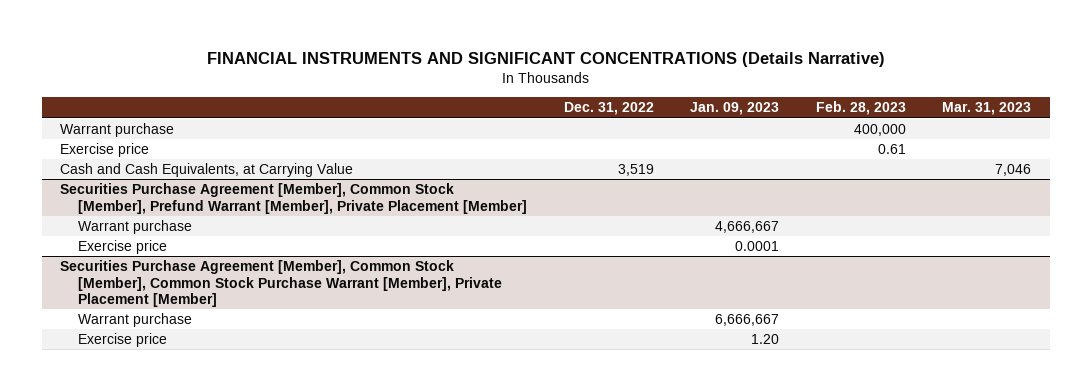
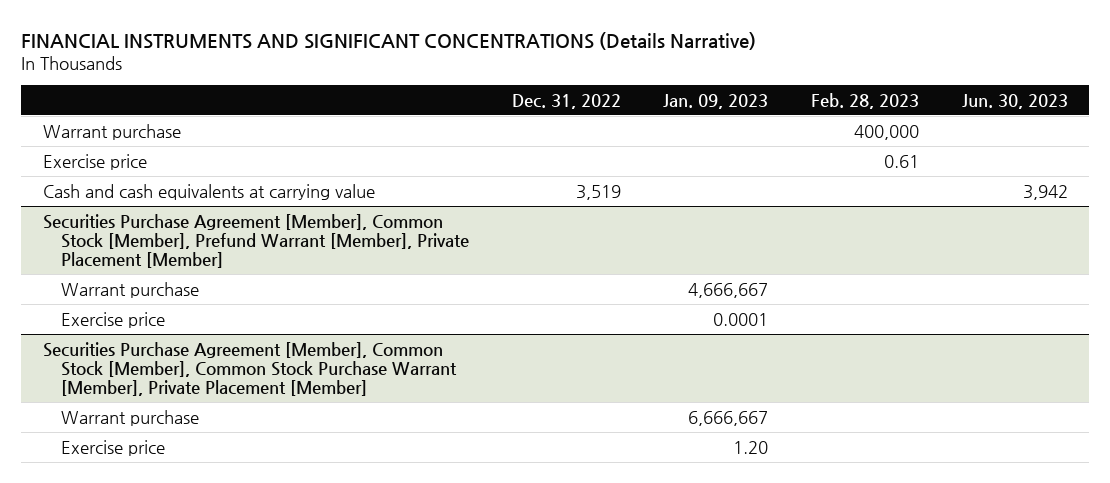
[942,102,1032,116] Mar. 31, 2023 -> none
none -> [961,93,1068,109] Jun. 30, 2023
[60,163,354,178] Cash and Cash Equivalents, at Carrying Value -> [42,183,375,200] Cash and cash equivalents at carrying value

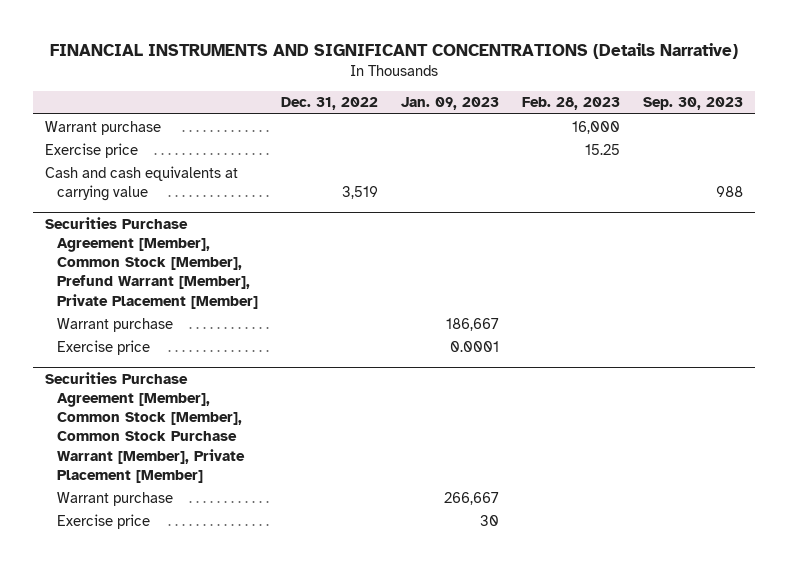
[961,93,1068,109] Jun. 30, 2023 -> none
none -> [643,97,744,111] Sep. 30, 2023
[854,124,920,140] 400,000 -> [572,120,621,134] 16,000
[884,154,920,168] 0.61 -> [585,143,621,155] 15.25
[688,282,769,298] 4,666,667 -> [446,317,500,331] 186,667
[688,410,769,426] 6,666,667 -> [444,491,500,505] 266,667
[733,440,769,454] 1.20 -> [480,514,500,526] 30

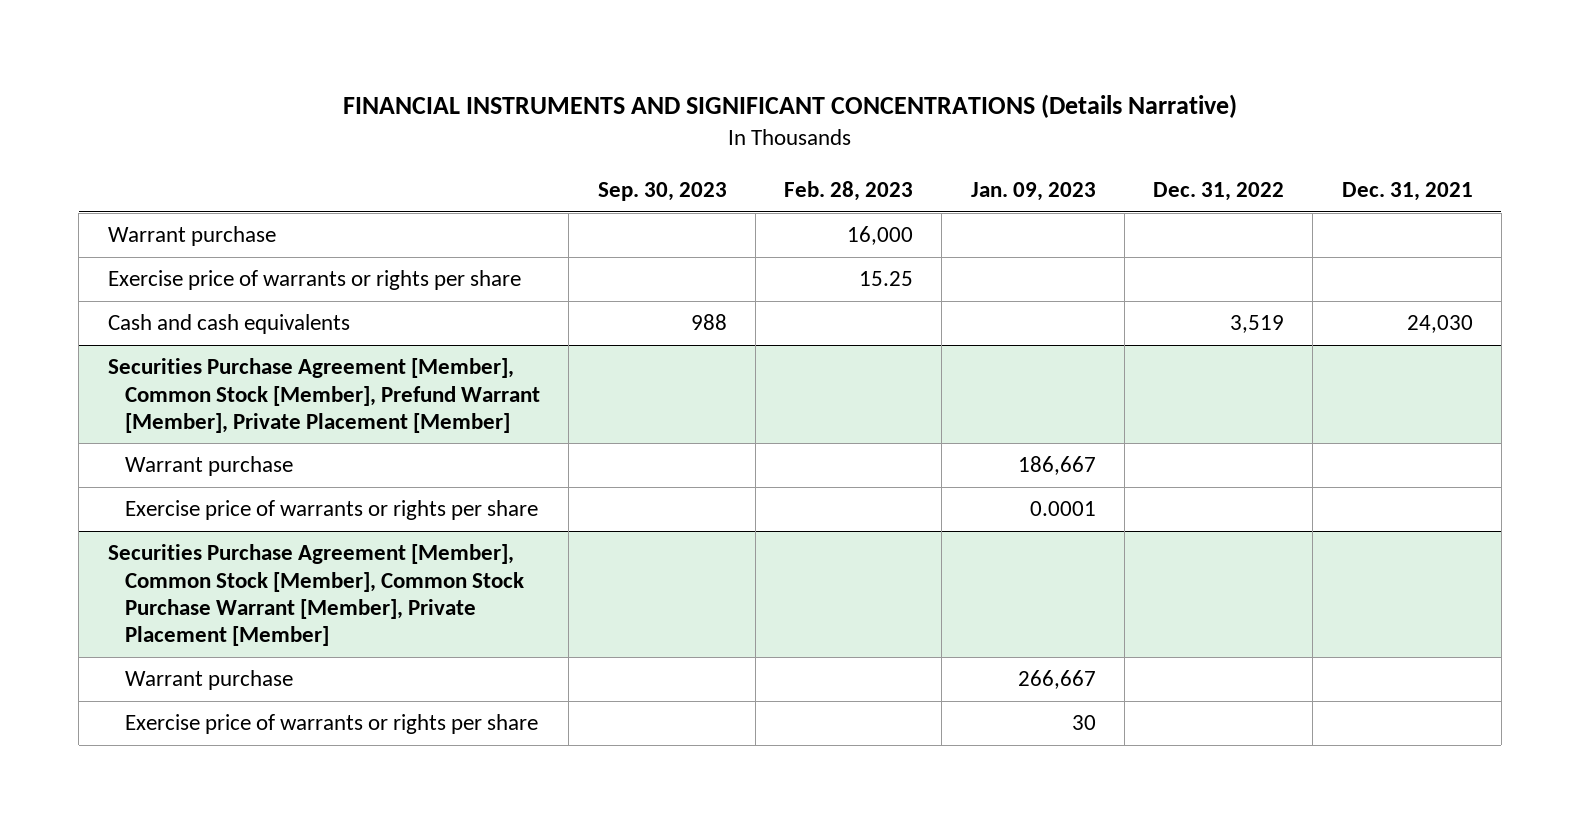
none -> [1341,181,1473,201] Dec. 31, 2021
[44,142,138,158] Exercise price -> [107,270,521,291] Exercise price of warrants or rights per share
[44,165,238,201] Cash and cash equivalents at carrying value -> [107,314,350,335] Cash and cash equivalents
[56,339,150,355] Exercise price -> [125,500,539,521] Exercise price of warrants or rights per share
[56,513,150,529] Exercise price -> [125,714,539,735] Exercise price of warrants or rights per share

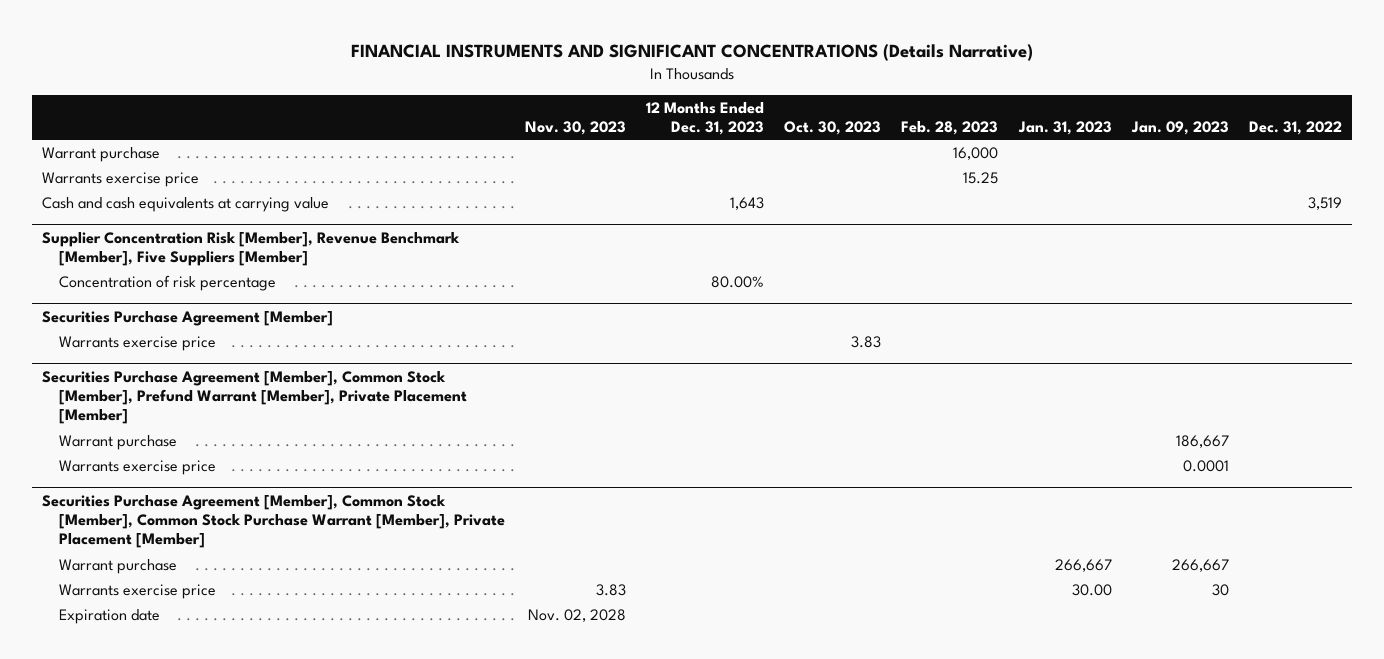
[597,181,727,201] Sep. 30, 2023 -> none
[1341,181,1473,201] Dec. 31, 2021 -> none
none -> [525,120,627,135] Nov. 30, 2023
none -> [646,101,765,135] 12 Months Ended Dec. 31, 2023
none -> [784,120,882,135] Oct. 30, 2023
none -> [1017,120,1112,135] Jan. 31, 2023
[107,270,521,291] Exercise price of warrants or rights per share -> [41,171,199,187] Warrants exercise price
[107,314,350,335] Cash and cash equivalents -> [41,196,329,212] Cash and cash equivalents at carrying value
none -> [41,231,460,266] Supplier Concentration Risk [Member], Revenue Benchmark [Member], Five Suppliers [Member]
none -> [59,274,277,291] Concentration of risk percentage
none -> [41,310,333,326] Securities Purchase Agreement [Member]
none -> [59,335,217,351] Warrants exercise price
[125,500,539,521] Exercise price of warrants or rights per share -> [59,459,217,475] Warrants exercise price
[125,714,539,735] Exercise price of warrants or rights per share -> [59,583,217,599] Warrants exercise price
none -> [59,608,161,624] Expiration date

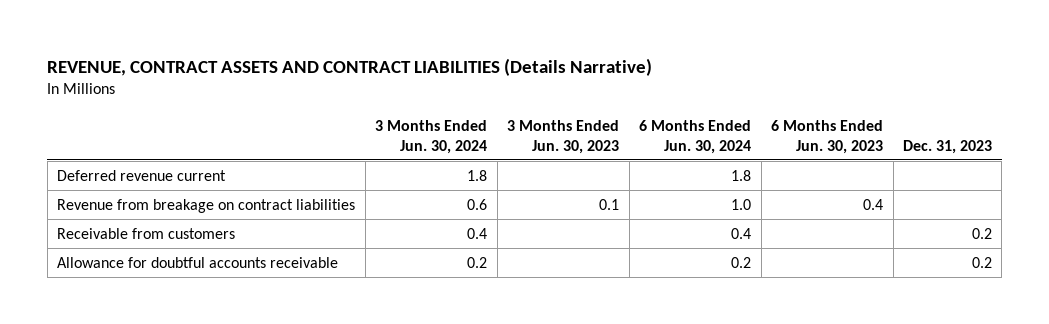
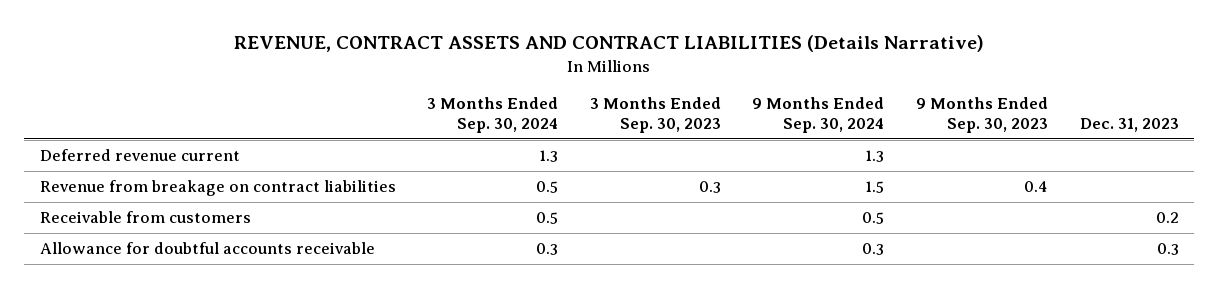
[375,119,488,154] 3 Months Ended Jun. 30, 2024 -> none
[507,119,620,154] 3 Months Ended Jun. 30, 2023 -> none
[639,119,752,154] 6 Months Ended Jun. 30, 2024 -> none
[771,119,884,154] 6 Months Ended Jun. 30, 2023 -> none
none -> [427,97,559,134] 3 Months Ended Sep. 30, 2024
none -> [589,97,721,134] 3 Months Ended Sep. 30, 2023
none -> [752,97,885,134] 9 Months Ended Sep. 30, 2024
none -> [916,97,1049,134] 9 Months Ended Sep. 30, 2023
[971,256,992,268] 0.2 -> [1156,243,1179,256] 0.3

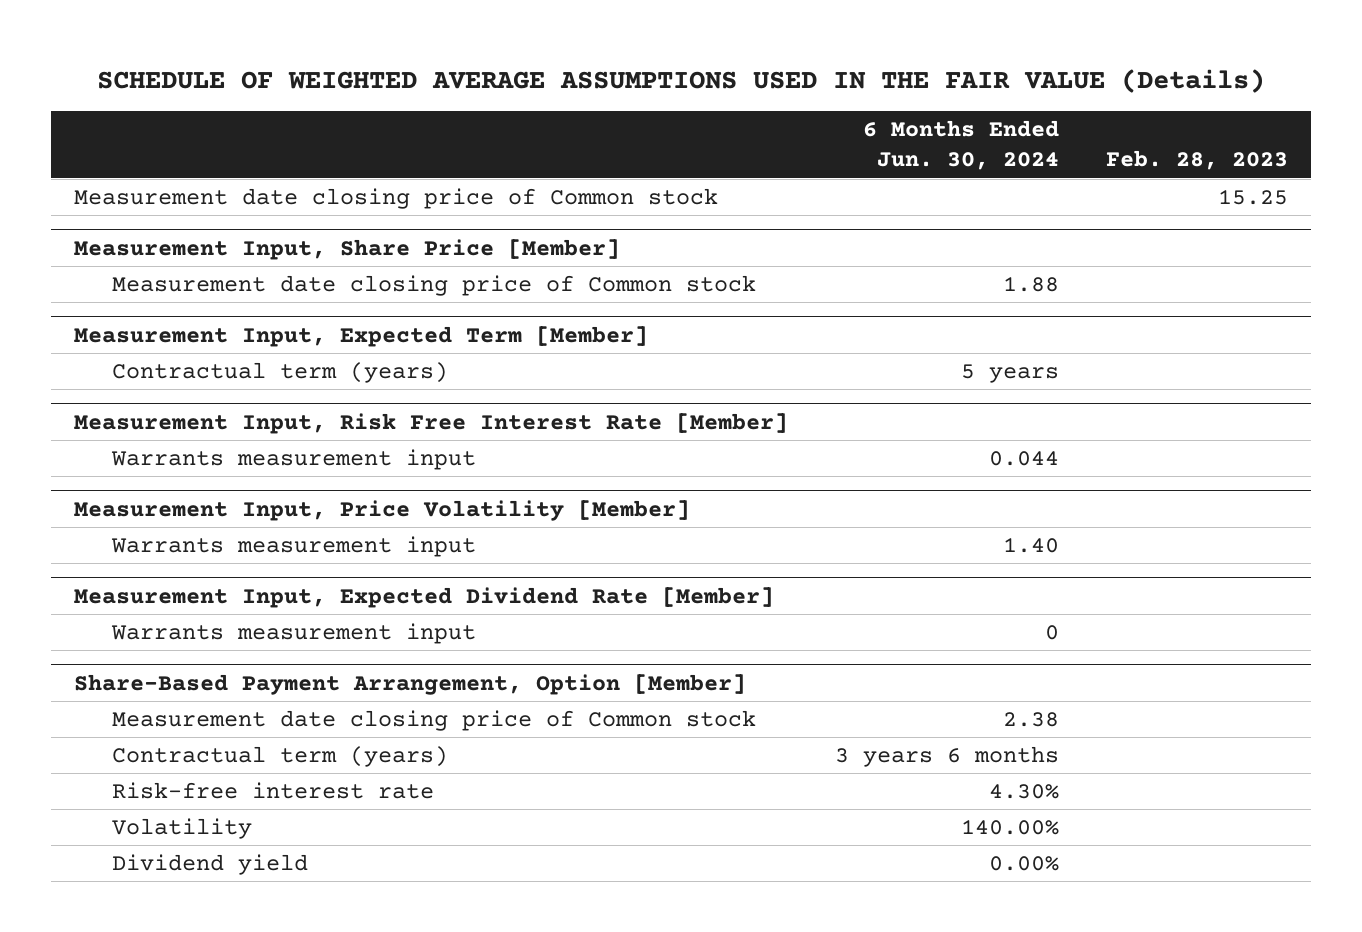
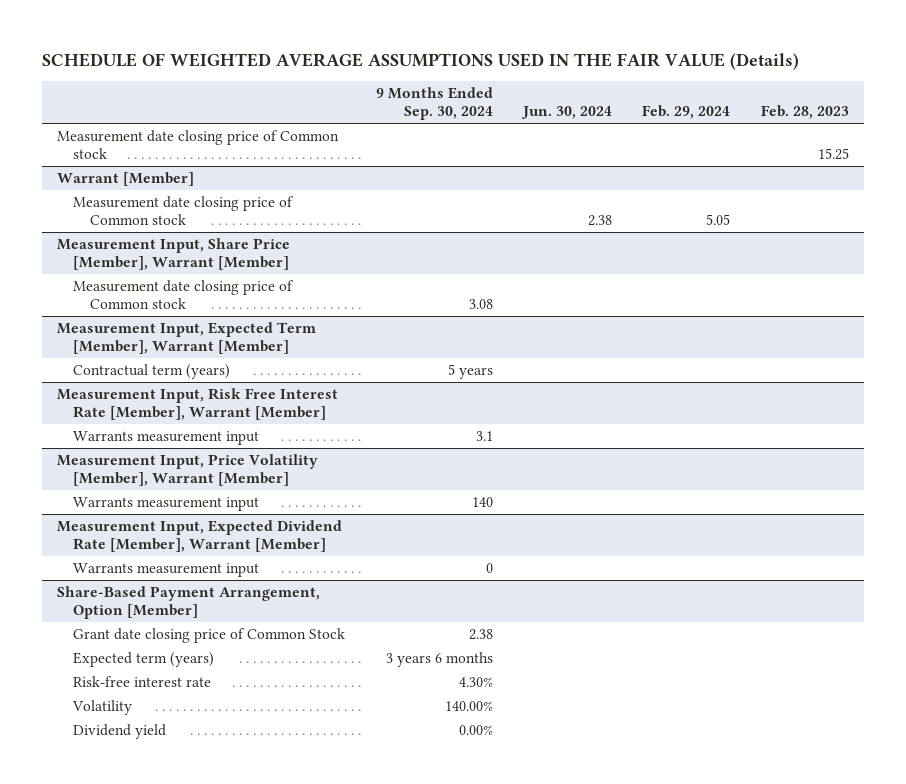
[863,120,1060,171] 6 Months Ended Jun. 30, 2024 -> none
none -> [375,87,493,121] 9 Months Ended Sep. 30, 2024
none -> [521,106,613,120] Jun. 30, 2024
none -> [642,105,731,120] Feb. 29, 2024
none -> [56,172,194,187] Warrant [Member]
none -> [73,196,295,226] Measurement date closing price of Common stock
[74,238,621,260] Measurement Input, Share Price [Member] -> [56,238,290,271] Measurement Input, Share Price [Member], Warrant [Member]
[74,325,649,347] Measurement Input, Expected Term [Member] -> [56,322,316,355] Measurement Input, Expected Term [Member], Warrant [Member]
[74,412,789,434] Measurement Input, Risk Free Interest Rate [Member] -> [56,388,338,421] Measurement Input, Risk Free Interest Rate [Member], Warrant [Member]
[74,499,691,521] Measurement Input, Price Volatility [Member] -> [56,454,318,487] Measurement Input, Price Volatility [Member], Warrant [Member]
[74,586,775,608] Measurement Input, Expected Dividend Rate [Member] -> [56,520,342,553] Measurement Input, Expected Dividend Rate [Member], Warrant [Member]
[112,709,757,731] Measurement date closing price of Common stock -> [73,628,346,644] Grant date closing price of Common Stock
[112,745,449,767] Contractual term (years) -> [73,652,215,668] Expected term (years)

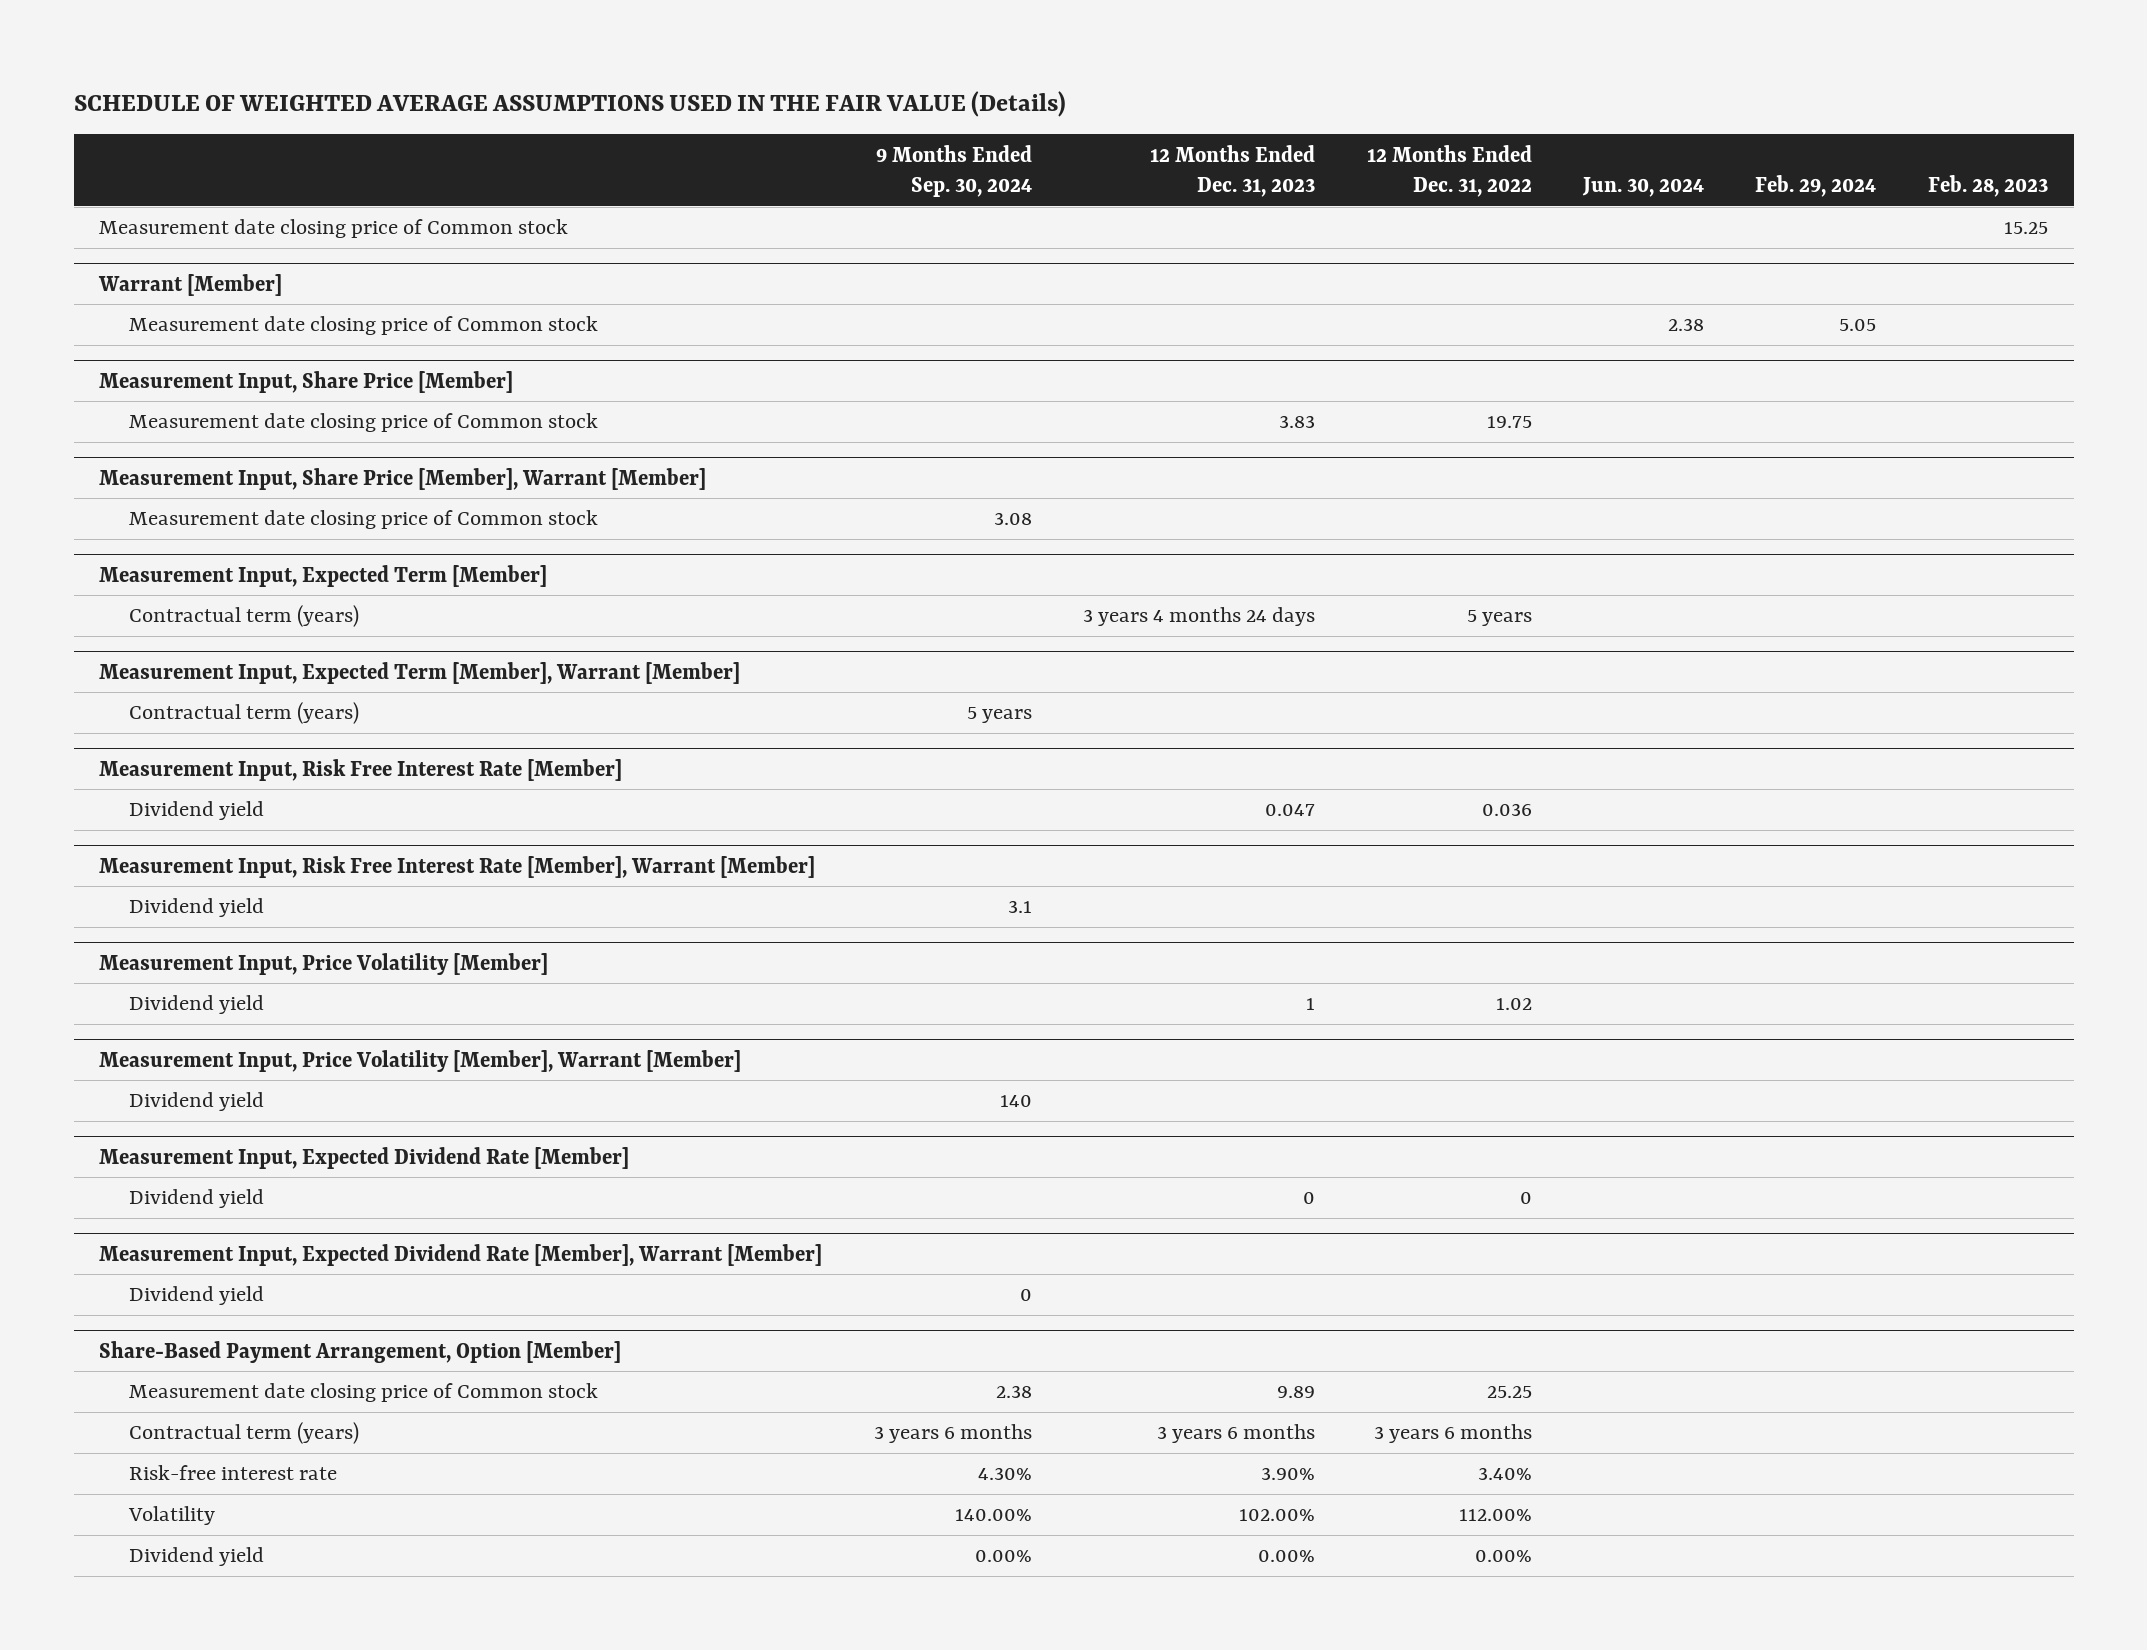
none -> [1150,144,1316,198] 12 Months Ended Dec. 31, 2023
none -> [1366,144,1532,198] 12 Months Ended Dec. 31, 2022
none -> [99,370,514,393] Measurement Input, Share Price [Member]
none -> [128,413,598,433] Measurement date closing price of Common stock
none -> [99,564,548,587] Measurement Input, Expected Term [Member]
none -> [128,605,359,628] Contractual term (years)
none -> [99,758,623,781] Measurement Input, Risk Free Interest Rate [Member]
none -> [128,801,264,821] Dividend yield
[73,431,260,446] Warrants measurement input -> [128,898,264,918] Dividend yield
none -> [99,952,549,975] Measurement Input, Price Volatility [Member]
none -> [128,995,264,1015] Dividend yield
[73,497,260,512] Warrants measurement input -> [128,1092,264,1112] Dividend yield
none -> [99,1146,630,1169] Measurement Input, Expected Dividend Rate [Member]
none -> [128,1189,264,1209] Dividend yield
[73,563,260,578] Warrants measurement input -> [128,1286,264,1306] Dividend yield
[73,628,346,644] Grant date closing price of Common Stock -> [128,1383,598,1403] Measurement date closing price of Common stock
[73,652,215,668] Expected term (years) -> [128,1422,359,1445] Contractual term (years)

